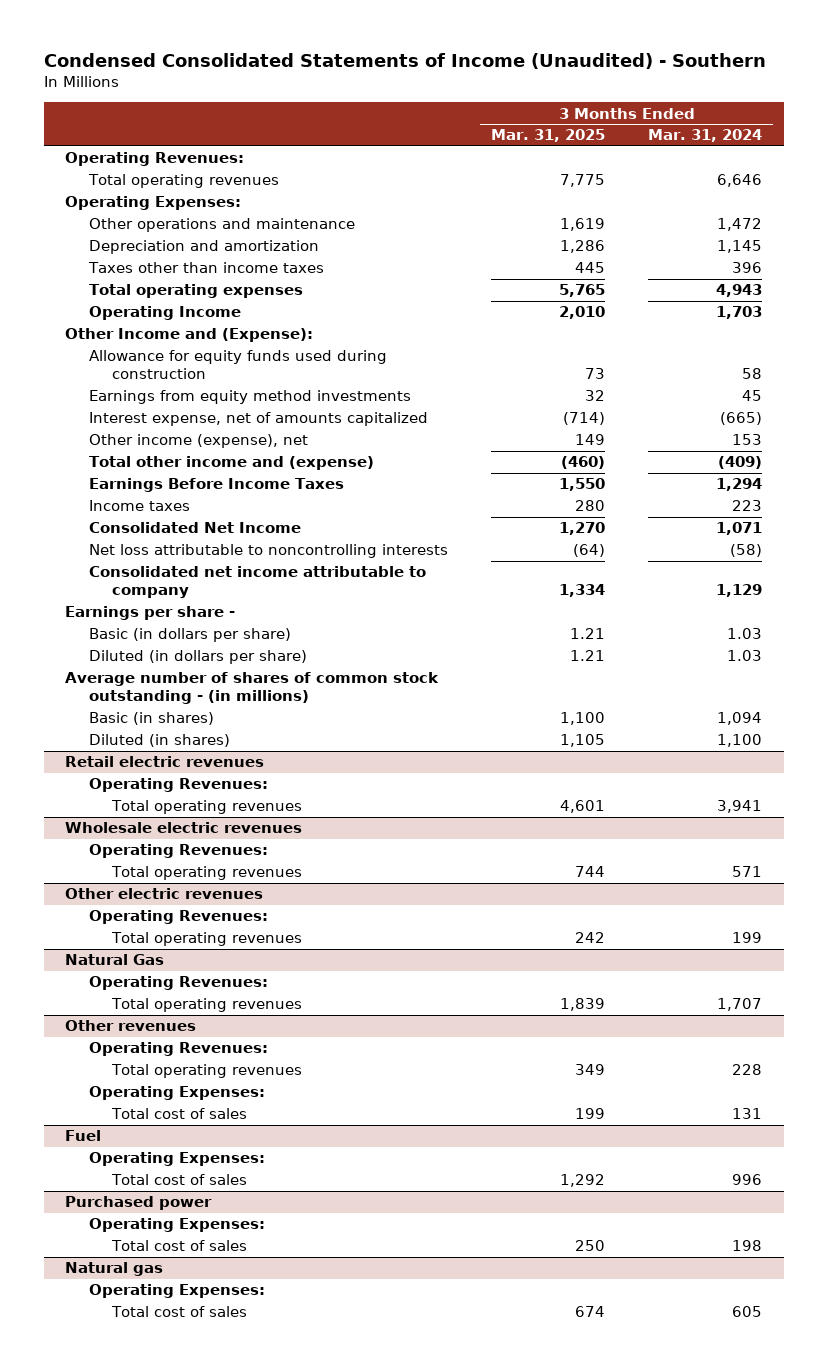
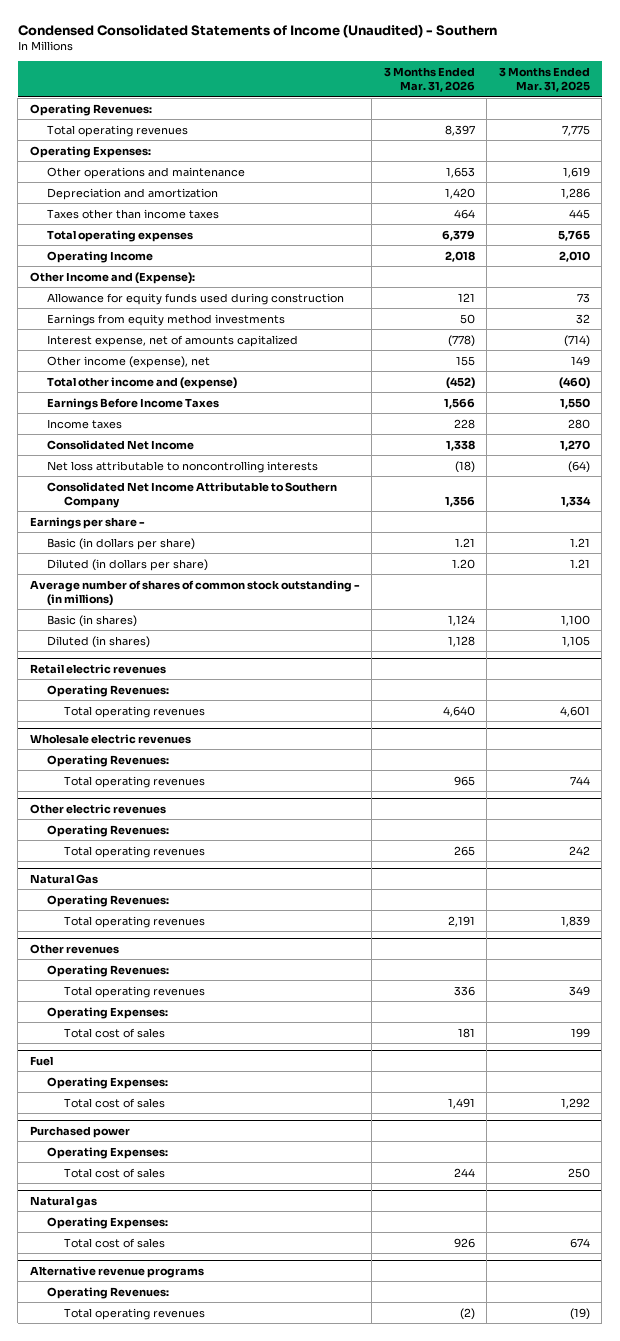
[648,129,763,143] Mar. 31, 2024 -> none
none -> [383,66,475,93] 3 Months Ended Mar. 31, 2026
[88,566,426,599] Consolidated net income attributable to company -> [46,481,337,508] Consolidated Net Income Attributable to Southern Company
none -> [29,1265,204,1278] Alternative revenue programs
none -> [46,1286,169,1299] Operating Revenues:
none -> [63,1307,205,1320] Total operating revenues

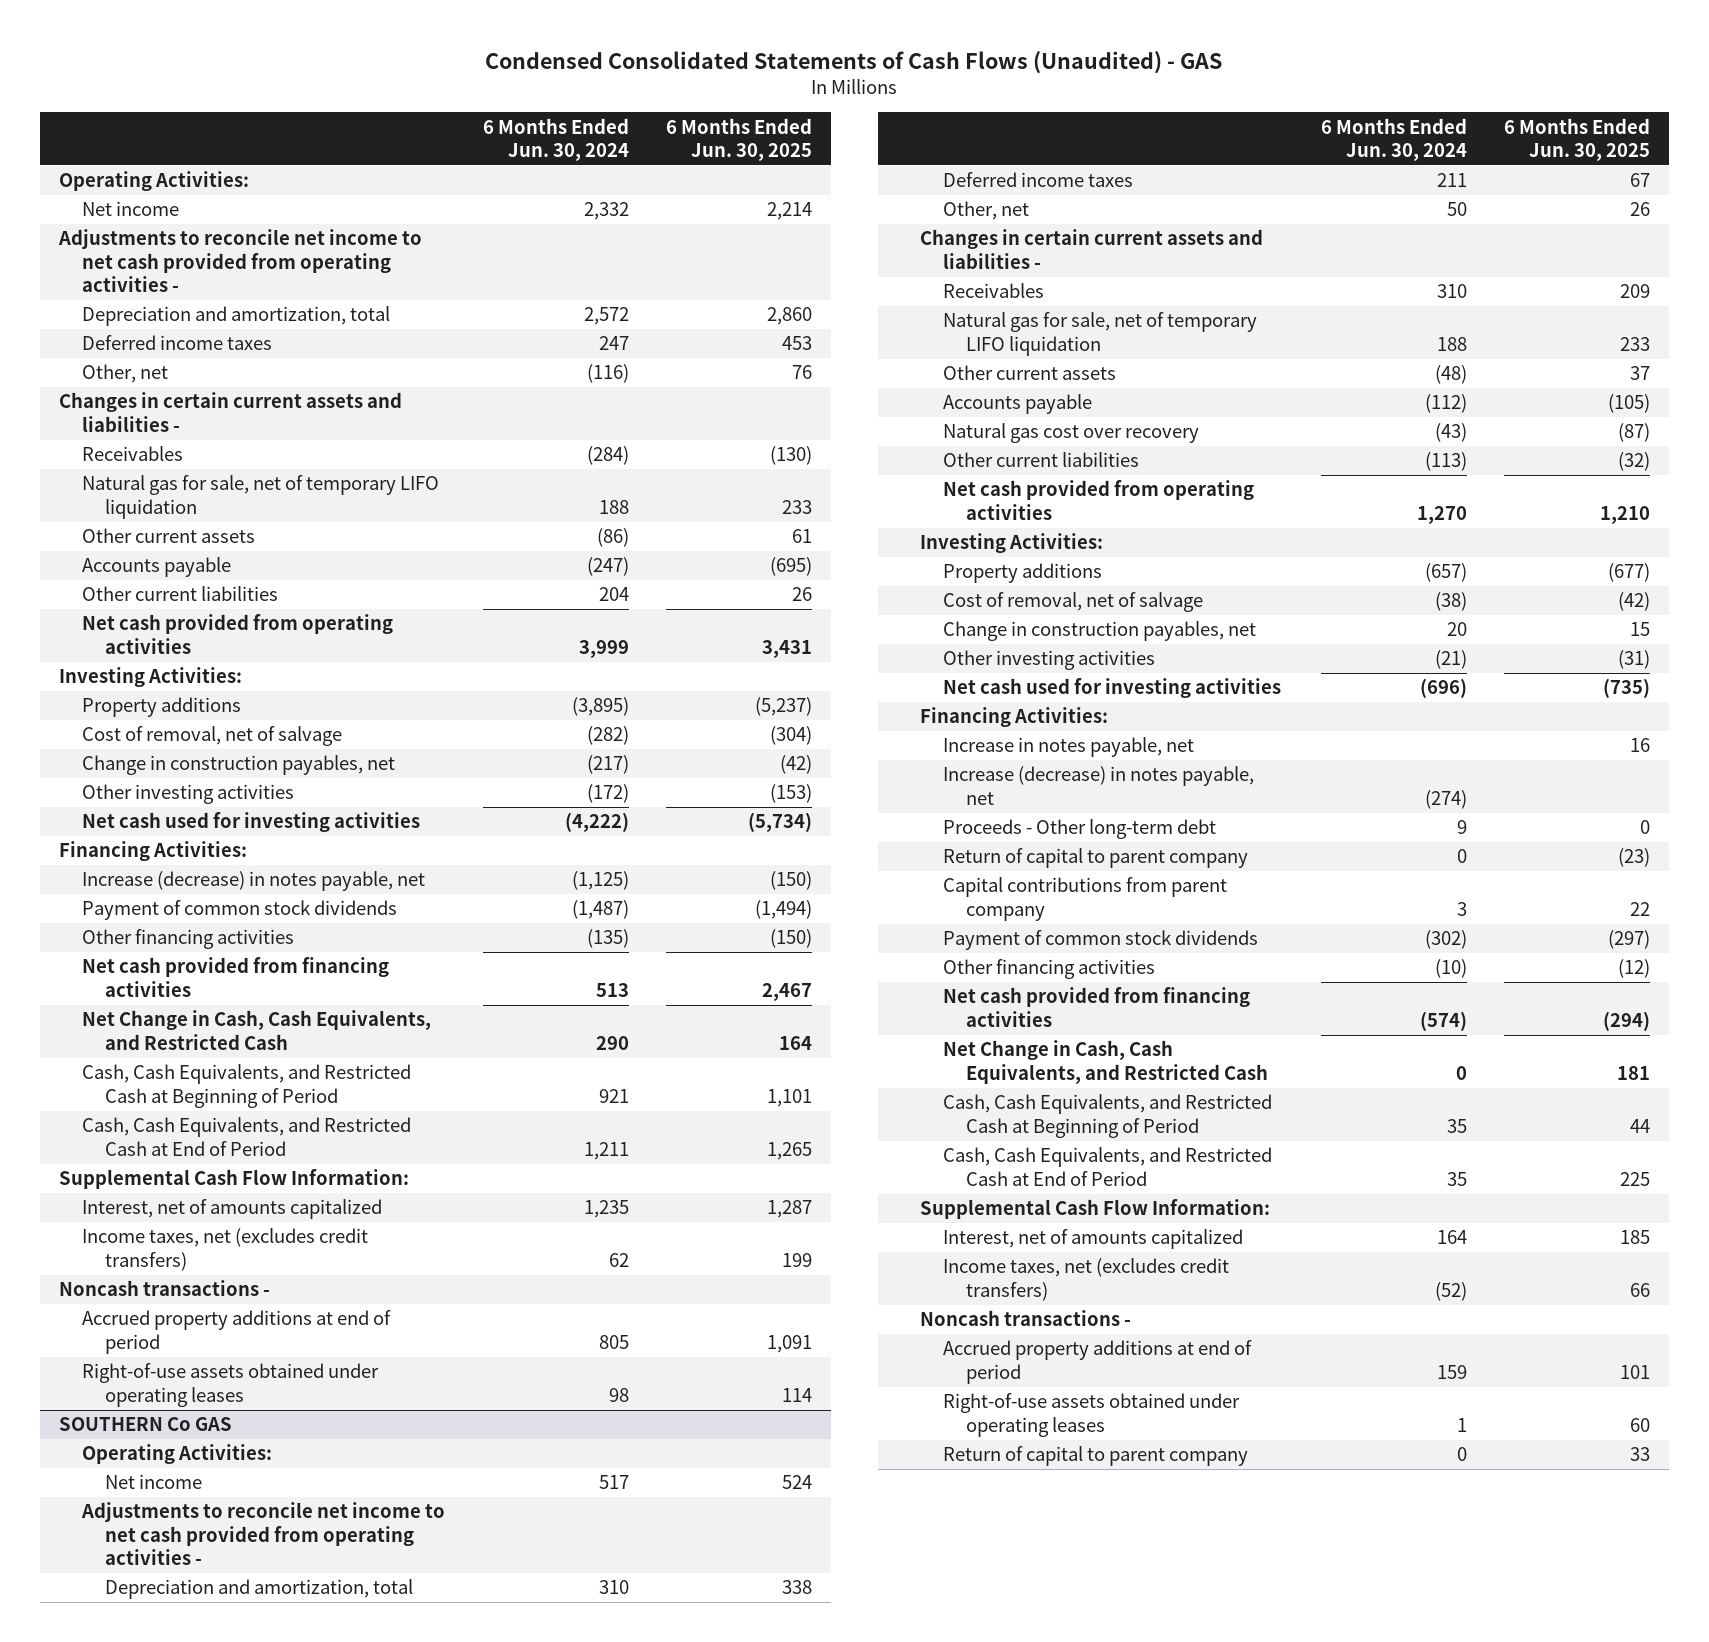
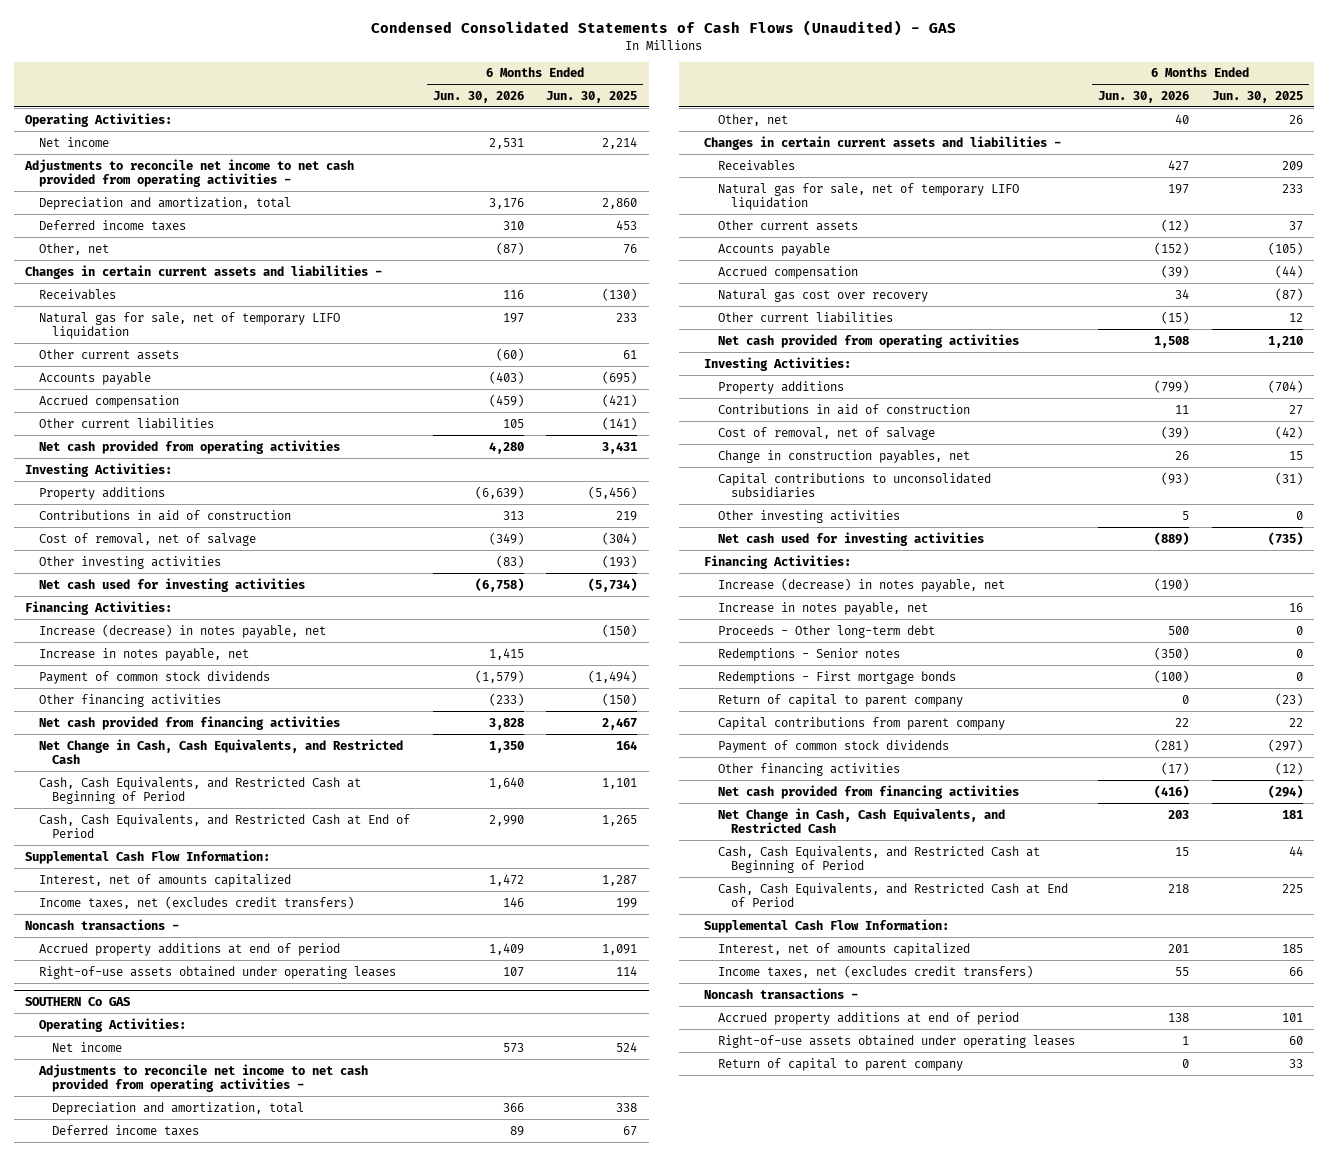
[482,117,629,161] 6 Months Ended Jun. 30, 2024 -> none
none -> [432,90,524,103] Jun. 30, 2026
none -> [38,394,179,408] Accrued compensation
[792,587,813,602] 26 -> [602,416,638,430] (141)
[755,697,813,717] (5,237) -> [588,485,638,499] (5,456)
none -> [38,509,291,521] Contributions in aid of construction
[81,755,395,776] Change in construction payables, net -> none
[770,784,813,804] (153) -> [602,554,638,568] (193)
none -> [38,647,249,661] Increase in notes payable, net
none -> [717,265,858,279] Accrued compensation
[1618,452,1651,472] (32) -> [1288,312,1303,322] 12
[1608,563,1651,583] (677) -> [1267,379,1303,393] (704)
none -> [717,403,970,415] Contributions in aid of construction
none -> [717,472,991,498] Capital contributions to unconsolidated subsidiaries
[1618,650,1651,670] (31) -> [1295,510,1303,520] 0
[943,737,1195,758] Increase in notes payable, net -> [717,601,928,615] Increase in notes payable, net
none -> [717,647,900,661] Redemptions - Senior notes
none -> [717,670,956,684] Redemptions - First mortgage bonds

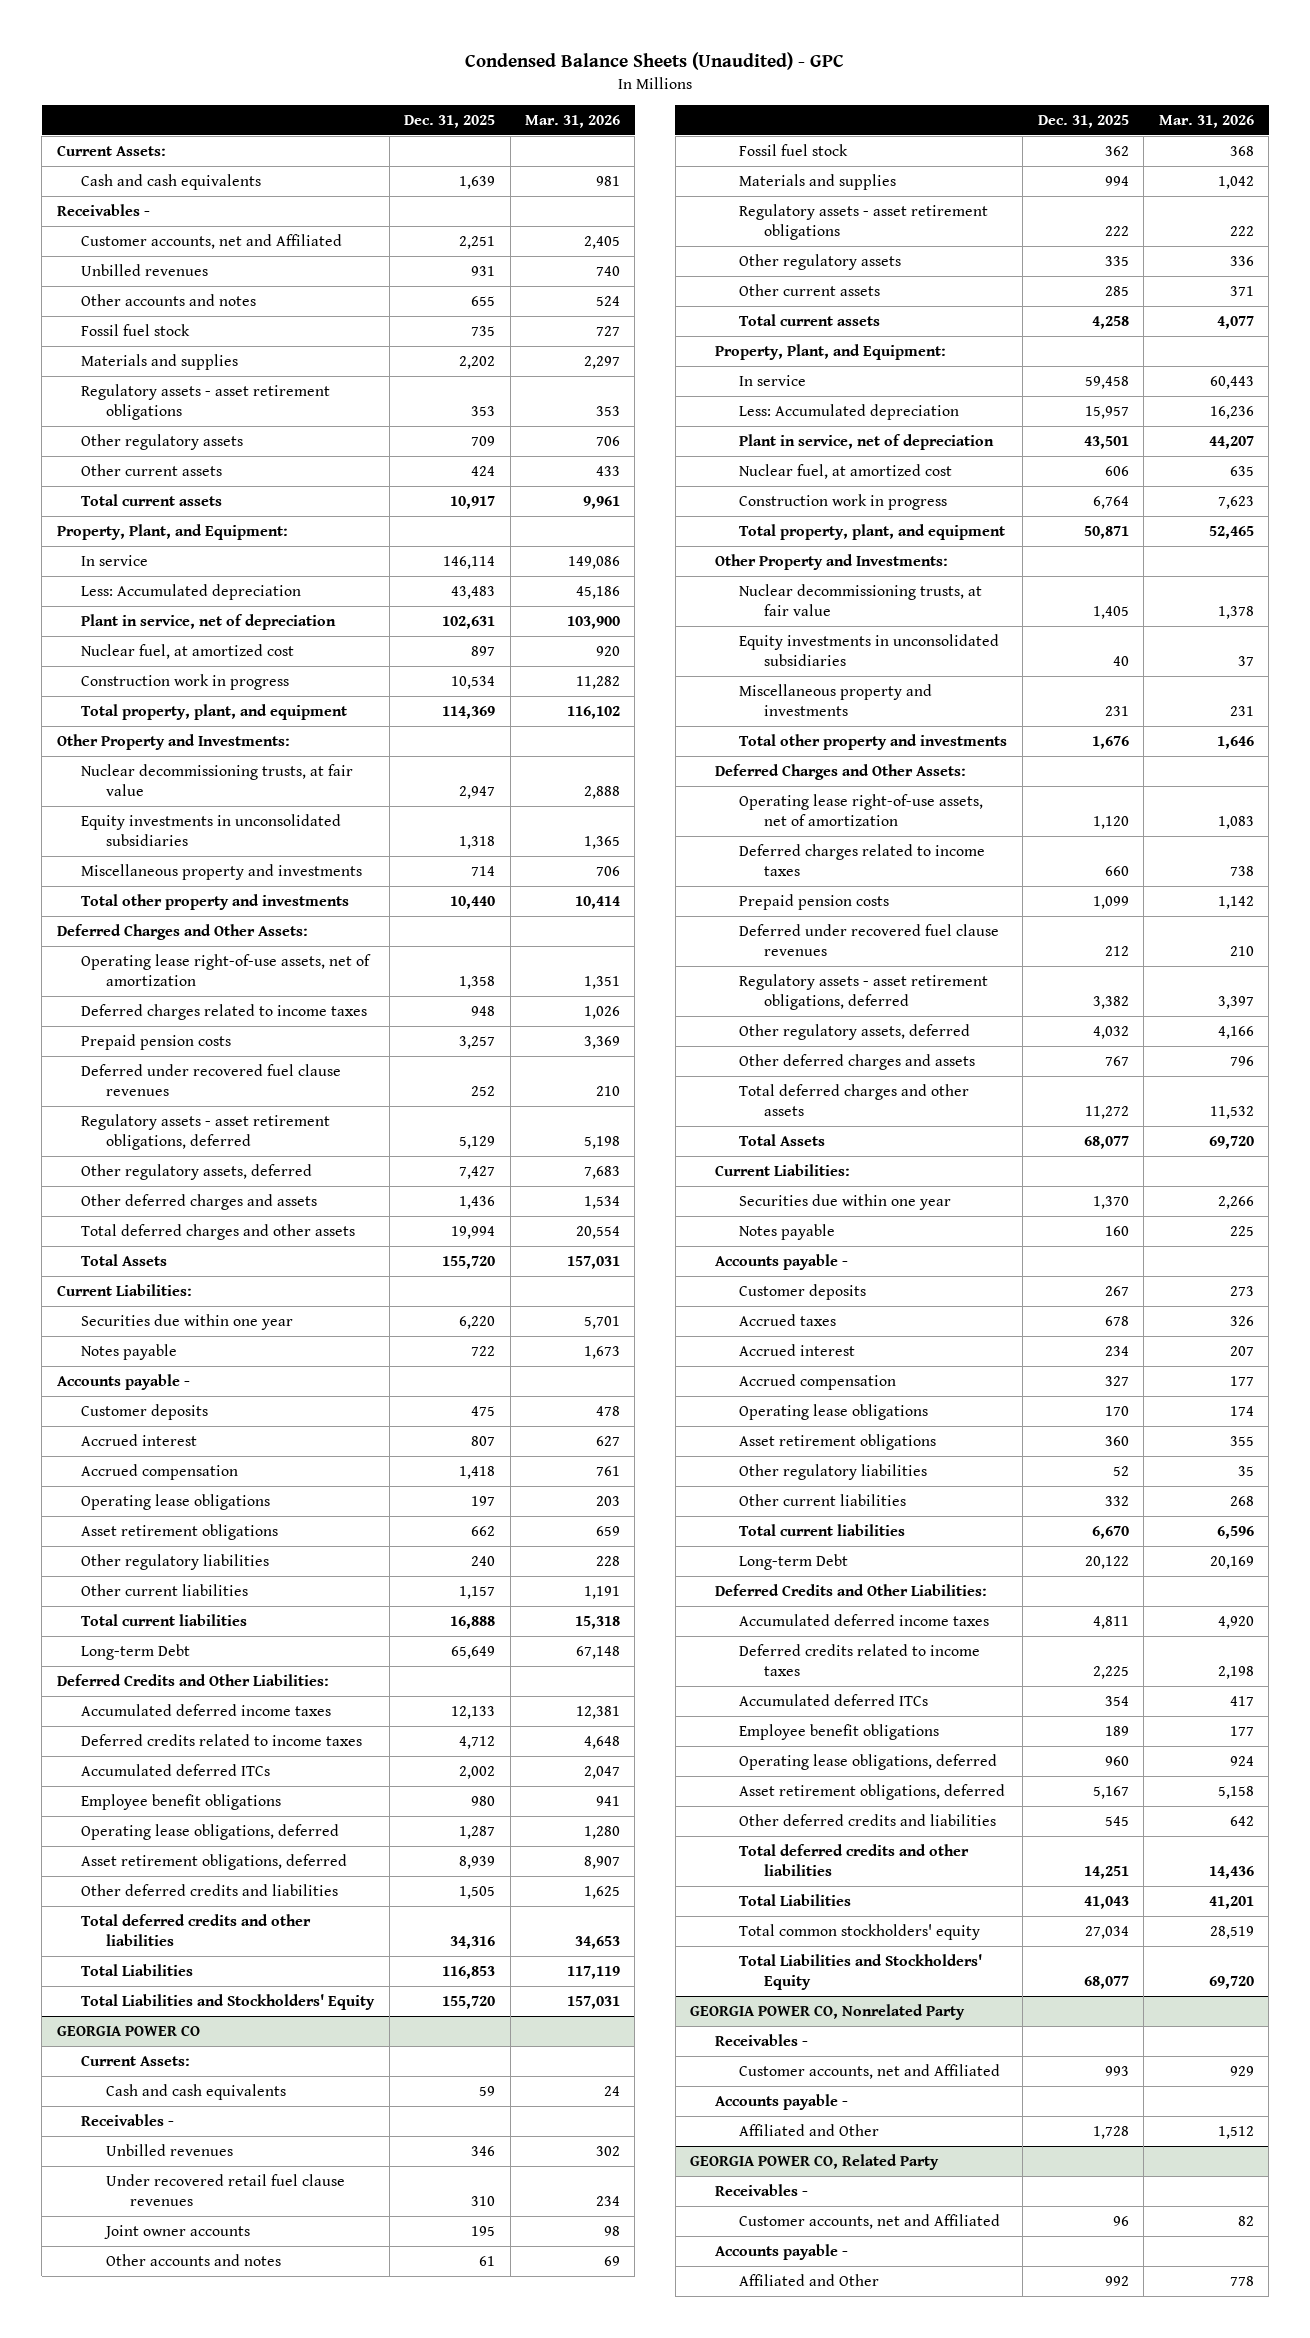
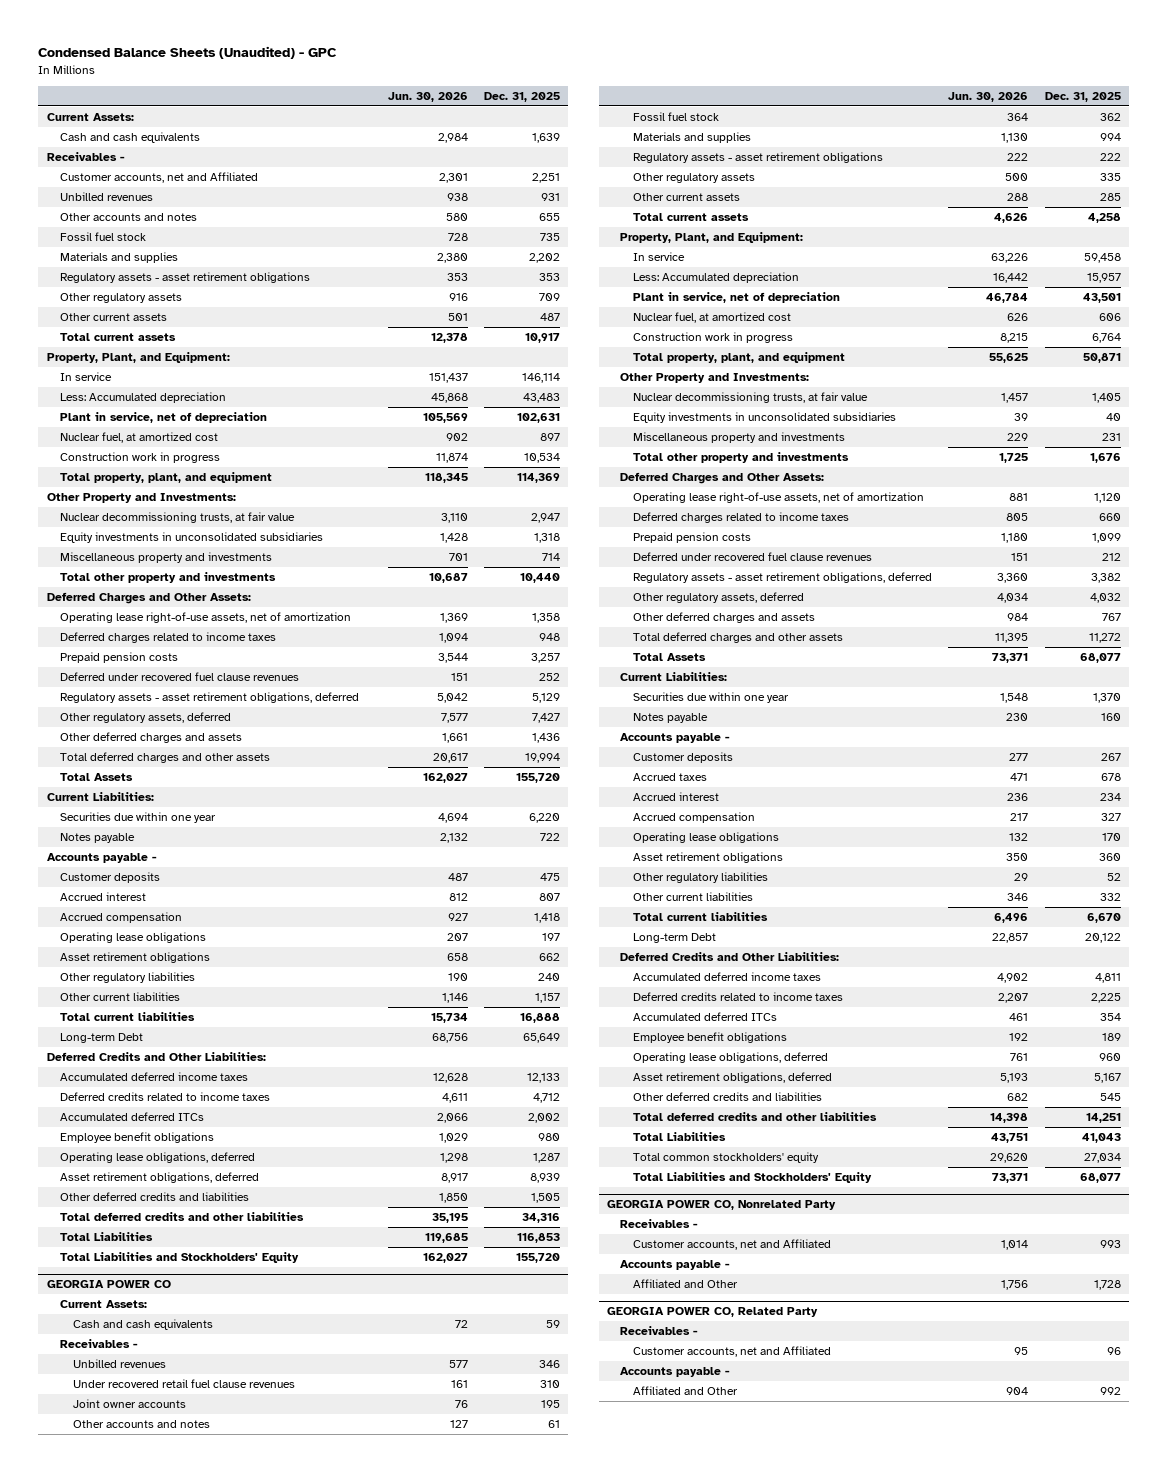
[524,114,620,128] Mar. 31, 2026 -> none
none -> [387,92,468,103] Jun. 30, 2026
[471,466,496,477] 424 -> [540,313,561,322] 487

